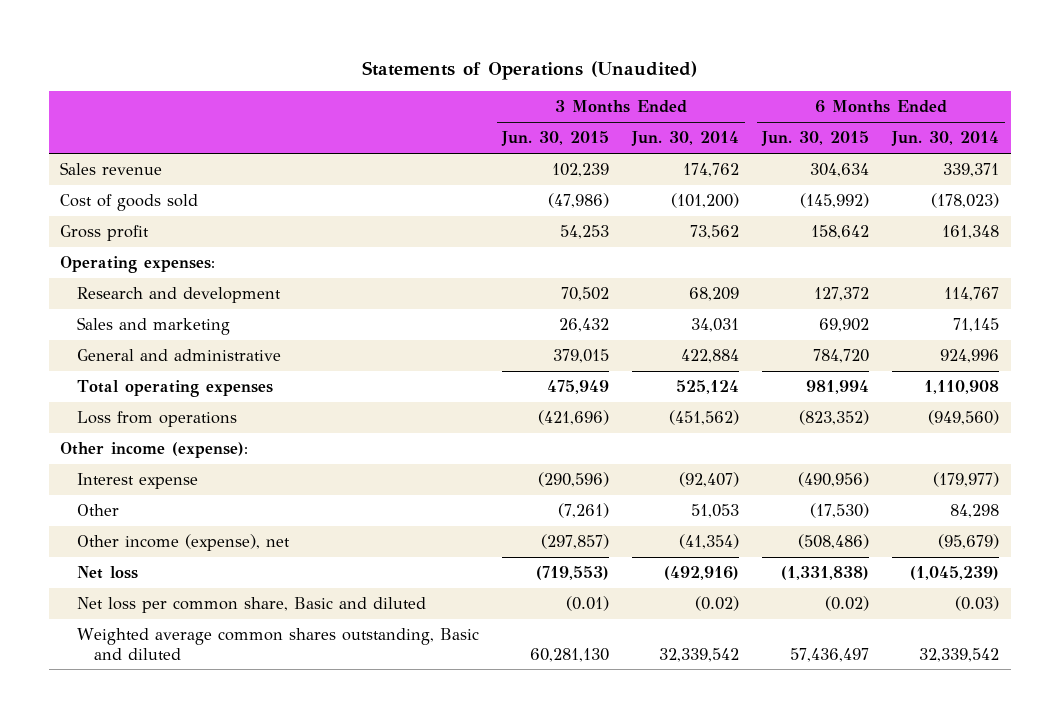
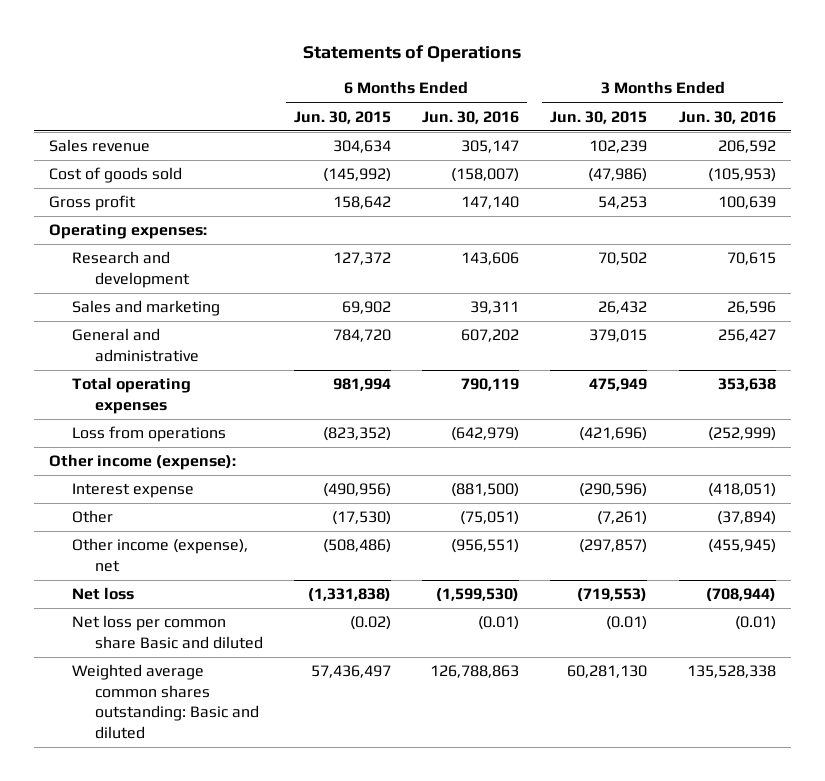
[361,60,697,80] Statements of Operations (Unaudited) -> [303,45,522,63] Statements of Operations
[631,131,740,147] Jun. 30, 2014 -> none
[891,131,1000,147] Jun. 30, 2014 -> none
none -> [422,110,520,124] Jun. 30, 2016
none -> [678,110,776,124] Jun. 30, 2016
[77,597,427,614] Net loss per common share, Basic and diluted -> [71,615,263,649] Net loss per common share Basic and diluted
[77,628,480,660] Weighted average common shares outstanding, Basic and diluted -> [71,664,259,739] Weighted average common shares outstanding: Basic and diluted

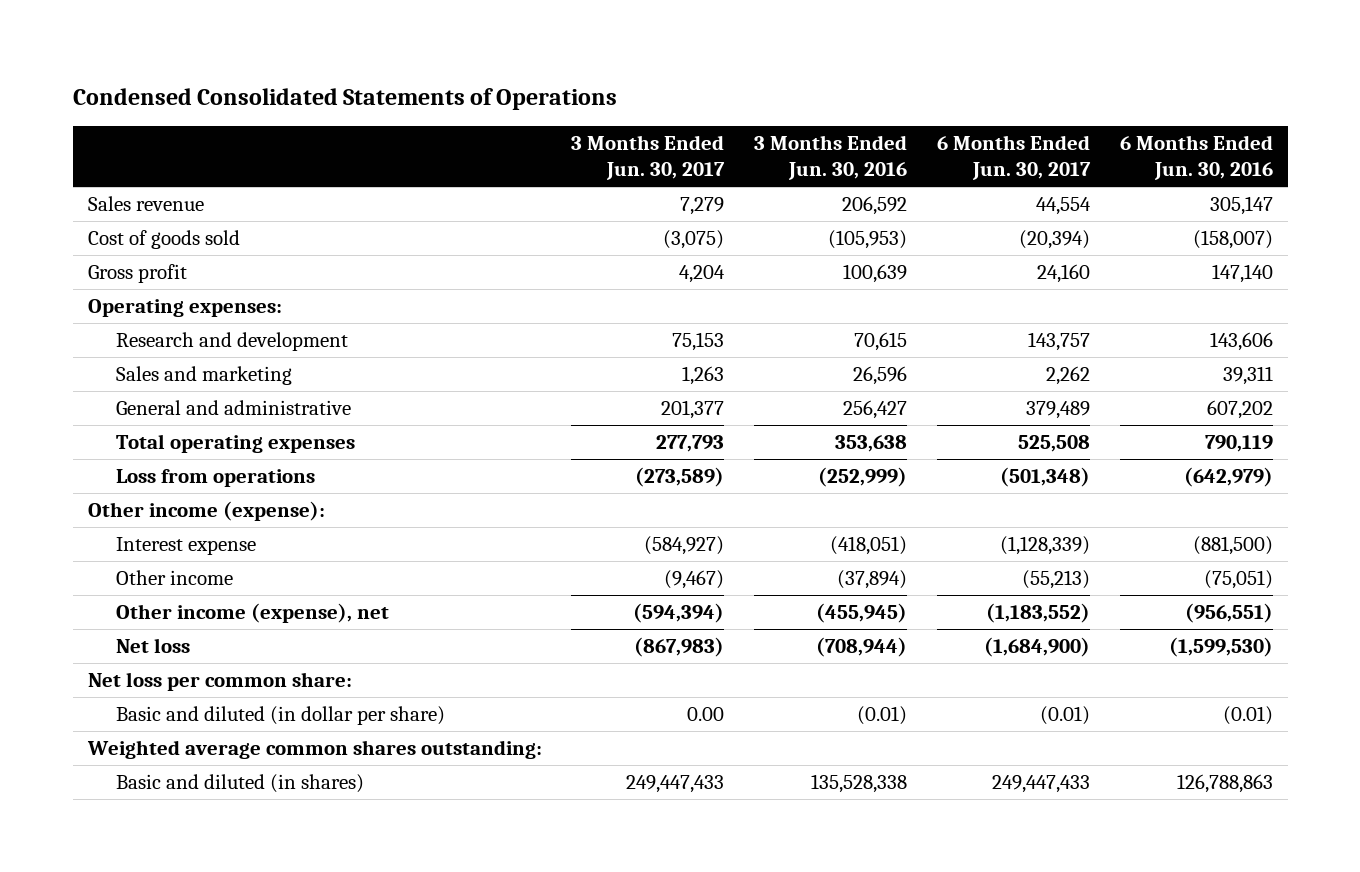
[303,45,522,63] Statements of Operations -> [72,88,617,111] Condensed Consolidated Statements of Operations
[293,110,391,124] Jun. 30, 2015 -> none
[550,110,648,124] Jun. 30, 2015 -> none
none -> [571,134,726,181] 3 Months Ended Jun. 30, 2017
none -> [936,134,1091,181] 6 Months Ended Jun. 30, 2017
[71,510,113,524] Other -> [116,569,234,585] Other income
none -> [87,671,352,691] Net loss per common share:
[71,615,263,649] Net loss per common share Basic and diluted -> [116,705,446,725] Basic and diluted (in dollar per share)
none -> [86,739,542,759] Weighted average common shares outstanding:
[71,664,259,739] Weighted average common shares outstanding: Basic and diluted -> [116,773,365,793] Basic and diluted (in shares)

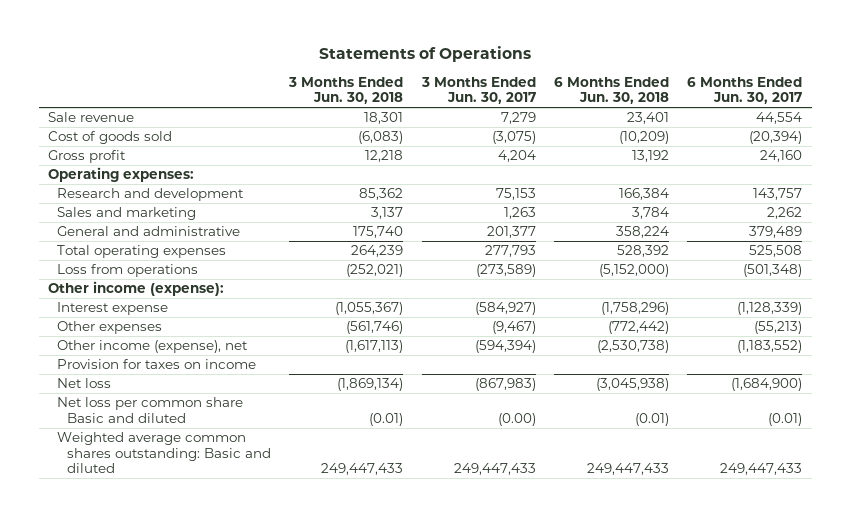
[72,88,617,111] Condensed Consolidated Statements of Operations -> [319,46,532,63] Statements of Operations
[754,134,908,181] 3 Months Ended Jun. 30, 2016 -> none
[1119,134,1273,181] 6 Months Ended Jun. 30, 2016 -> none
none -> [288,77,404,105] 3 Months Ended Jun. 30, 2018
none -> [553,77,669,105] 6 Months Ended Jun. 30, 2018
[87,195,204,211] Sales revenue -> [47,112,134,123] Sale revenue
[116,569,234,585] Other income -> [57,321,163,335] Other expenses
none -> [57,359,257,370] Provision for taxes on income
[87,671,352,691] Net loss per common share: -> none
[86,739,542,759] Weighted average common shares outstanding: -> none
[116,705,446,725] Basic and diluted (in dollar per share) -> [57,397,244,423] Net loss per common share Basic and diluted
[687,706,725,721] 0.00 -> [497,412,536,426] (0.00)
[116,773,365,793] Basic and diluted (in shares) -> [57,432,271,474] Weighted average common shares outstanding: Basic and diluted

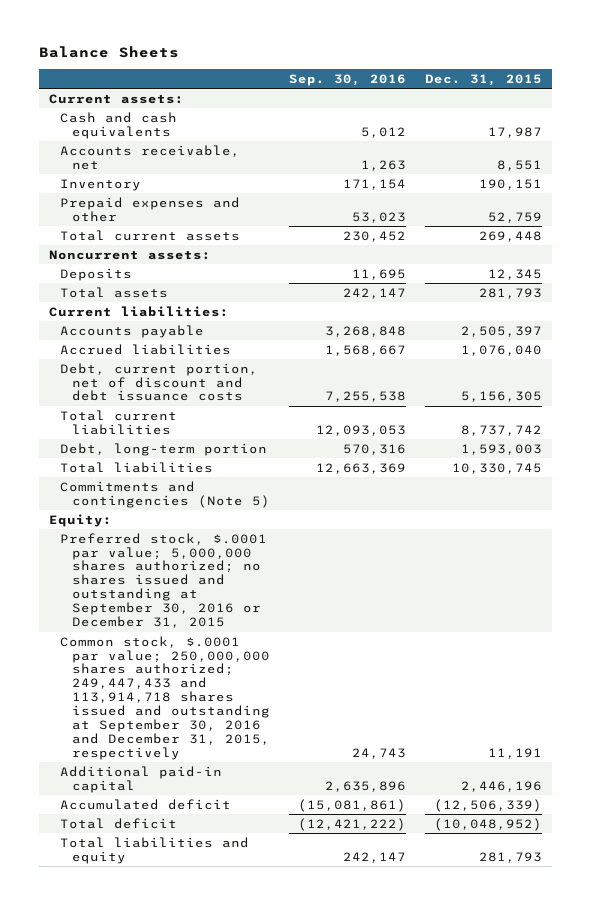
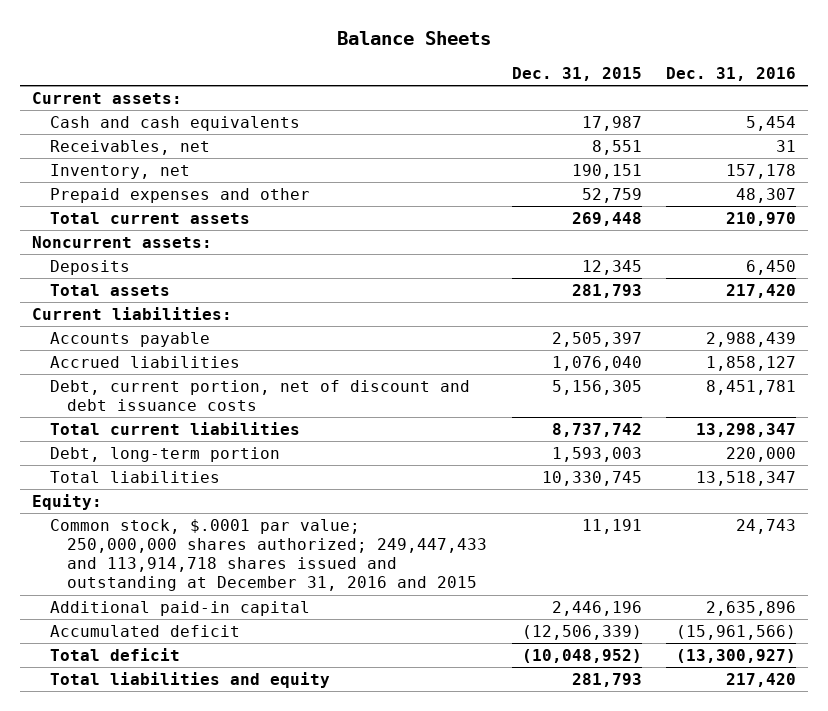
[289,73,407,86] Sep. 30, 2016 -> none
none -> [665,66,796,81] Dec. 31, 2016
[60,144,241,170] Accounts receivable, net -> [49,139,210,155] Receivables, net
[60,178,142,191] Inventory -> [49,163,190,179] Inventory, net
[60,480,270,508] Commitments and contingencies (Note 5) -> none
[60,532,268,629] Preferred stock, $.0001 par value; 5,000,000 shares authorized; no shares issued and outstanding at September 30, 2016 or December 31, 2015 -> none
[60,635,270,760] Common stock, $.0001 par value; 250,000,000 shares authorized; 249,447,433 and 113,914,718 shares issued and outstanding at September 30, 2016 and December 31, 2015, respectively -> [49,518,488,592] Common stock, $.0001 par value; 250,000,000 shares authorized; 249,447,433 and 113,914,718 shares issued and outstanding at December 31, 2016 and 2015

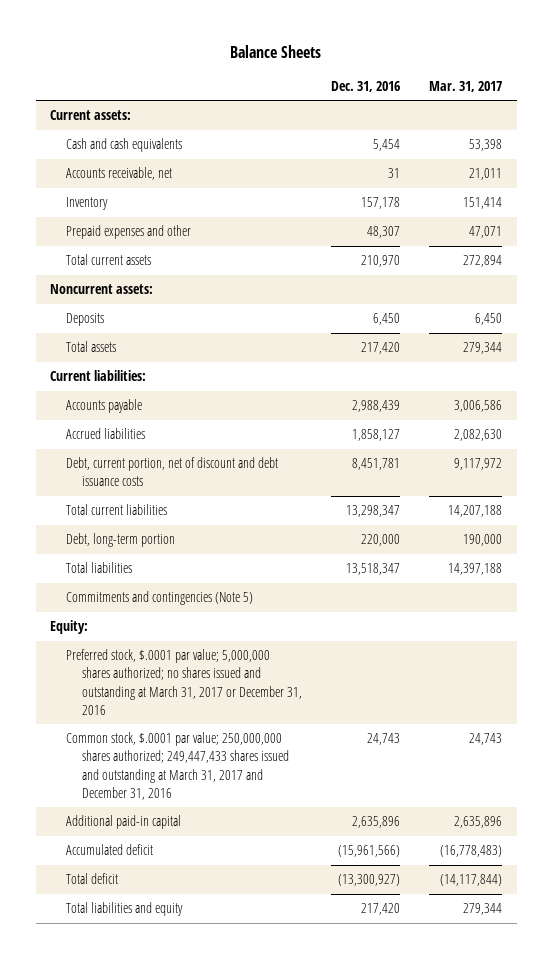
[511,66,642,81] Dec. 31, 2015 -> none
none -> [429,81,503,93] Mar. 31, 2017
[49,139,210,155] Receivables, net -> [66,167,173,181] Accounts receivable, net
[49,163,190,179] Inventory, net -> [66,197,109,211] Inventory
none -> [66,591,254,606] Commitments and contingencies (Note 5)
none -> [66,649,303,715] Preferred stock, $.0001 par value; 5,000,000 shares authorized; no shares issued and outstanding at March 31, 2017 or December 31, 2016
[49,518,488,592] Common stock, $.0001 par value; 250,000,000 shares authorized; 249,447,433 and 113,914,718 shares issued and outstanding at December 31, 2016 and 2015 -> [66,732,290,800] Common stock, $.0001 par value; 250,000,000 shares authorized; 249,447,433 shares issued and outstanding at March 31, 2017 and December 31, 2016

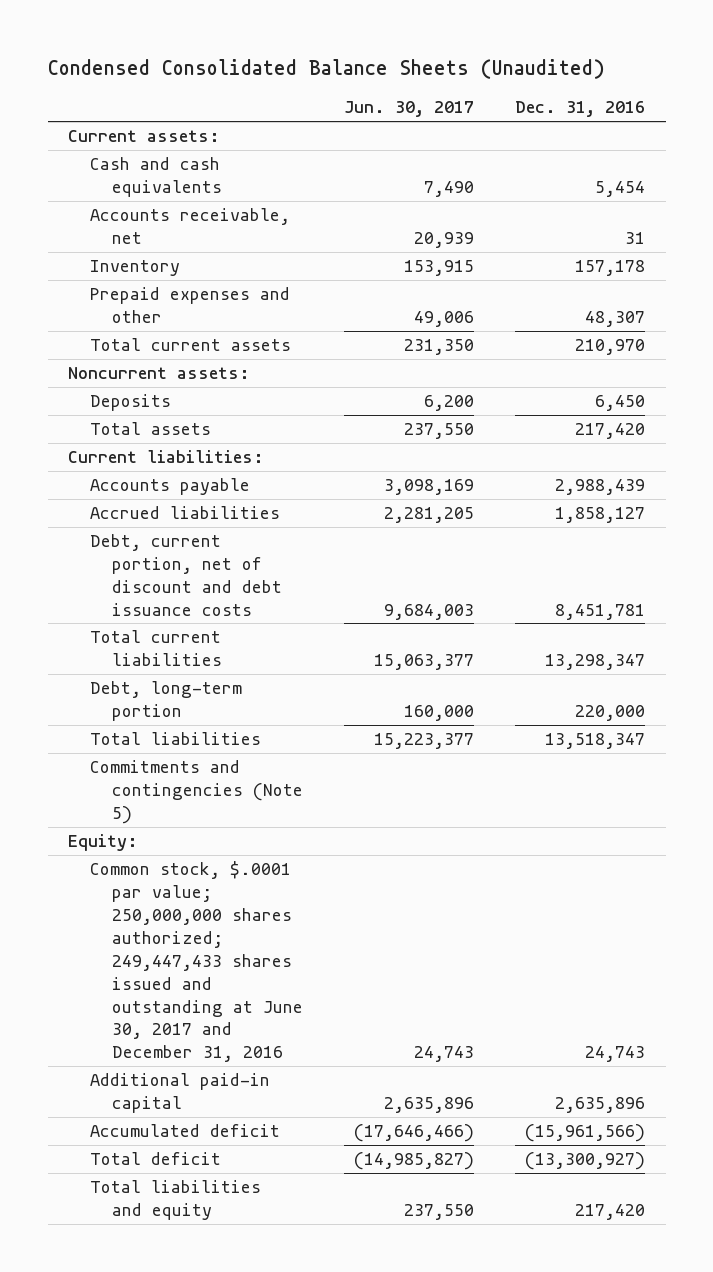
[230,44,322,58] Balance Sheets -> [47,59,605,80] Condensed Consolidated Balance Sheets (Unaudited)
[429,81,503,93] Mar. 31, 2017 -> none
none -> [344,101,475,118] Jun. 30, 2017
[66,649,303,715] Preferred stock, $.0001 par value; 5,000,000 shares authorized; no shares issued and outstanding at March 31, 2017 or December 31, 2016 -> none
[66,732,290,800] Common stock, $.0001 par value; 250,000,000 shares authorized; 249,447,433 shares issued and outstanding at March 31, 2017 and December 31, 2016 -> [90,861,304,1063] Common stock, $.0001 par value; 250,000,000 shares authorized; 249,447,433 shares issued and outstanding at June 30, 2017 and December 31, 2016

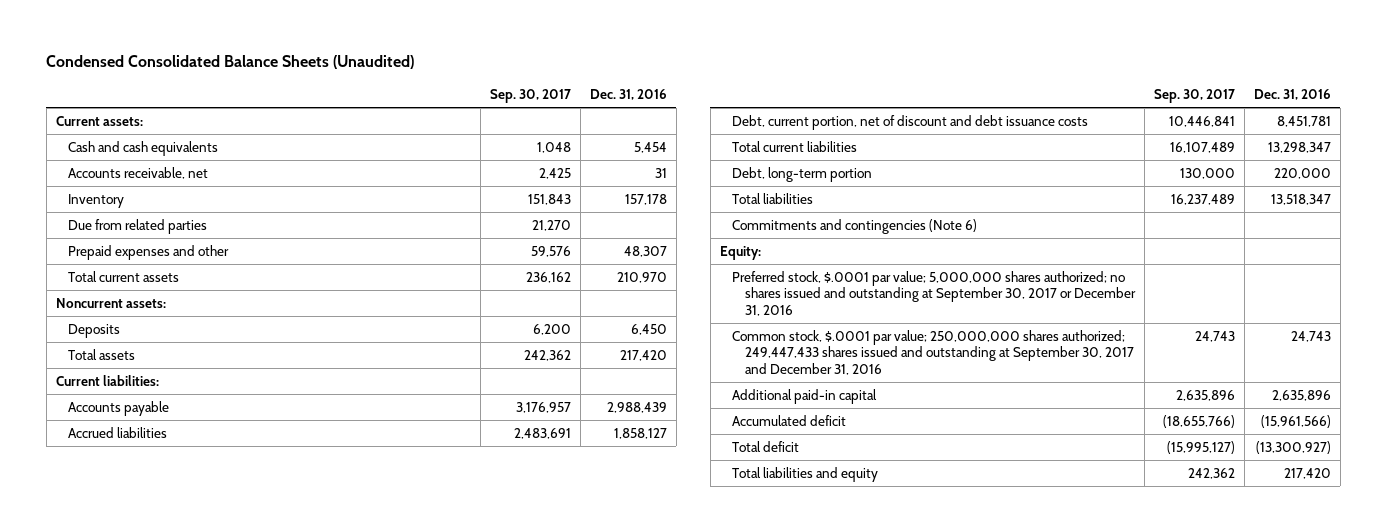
[344,101,475,118] Jun. 30, 2017 -> none
none -> [489,89,571,104] Sep. 30, 2017
none -> [68,218,208,234] Due from related parties
[90,760,304,824] Commitments and contingencies (Note 5) -> [732,218,978,234] Commitments and contingencies (Note 6)
none -> [732,270,1136,316] Preferred stock, $.0001 par value; 5,000,000 shares authorized; no shares issued and outstanding at September 30, 2017 or December 31, 2016
[90,861,304,1063] Common stock, $.0001 par value; 250,000,000 shares authorized; 249,447,433 shares issued and outstanding at June 30, 2017 and December 31, 2016 -> [732,329,1134,375] Common stock, $.0001 par value; 250,000,000 shares authorized; 249,447,433 shares issued and outstanding at September 30, 2017 and December 31, 2016

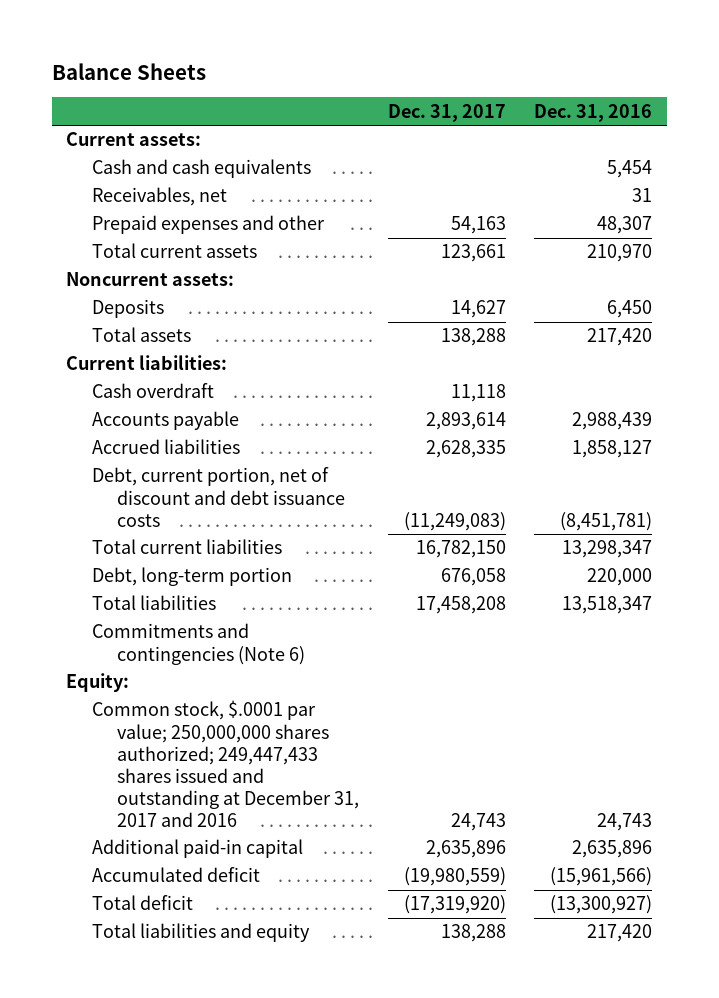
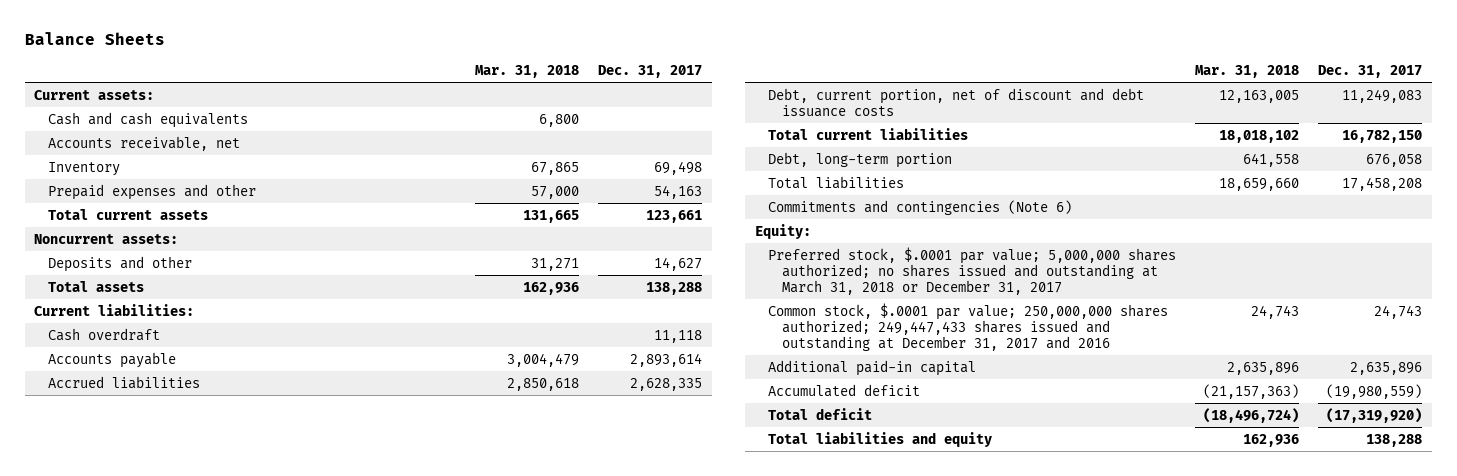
[534,103,653,122] Dec. 31, 2016 -> none
none -> [474,65,579,79] Mar. 31, 2018
[91,187,227,207] Receivables, net -> [47,135,240,151] Accounts receivable, net
none -> [47,161,120,176] Inventory
[91,299,164,319] Deposits -> [47,255,192,272] Deposits and other
[403,511,506,531] (11,249,083) -> [1342,88,1423,103] 11,249,083
none -> [768,246,1177,295] Preferred stock, $.0001 par value; 5,000,000 shares authorized; no shares issued and outstanding at March 31, 2018 or December 31, 2017

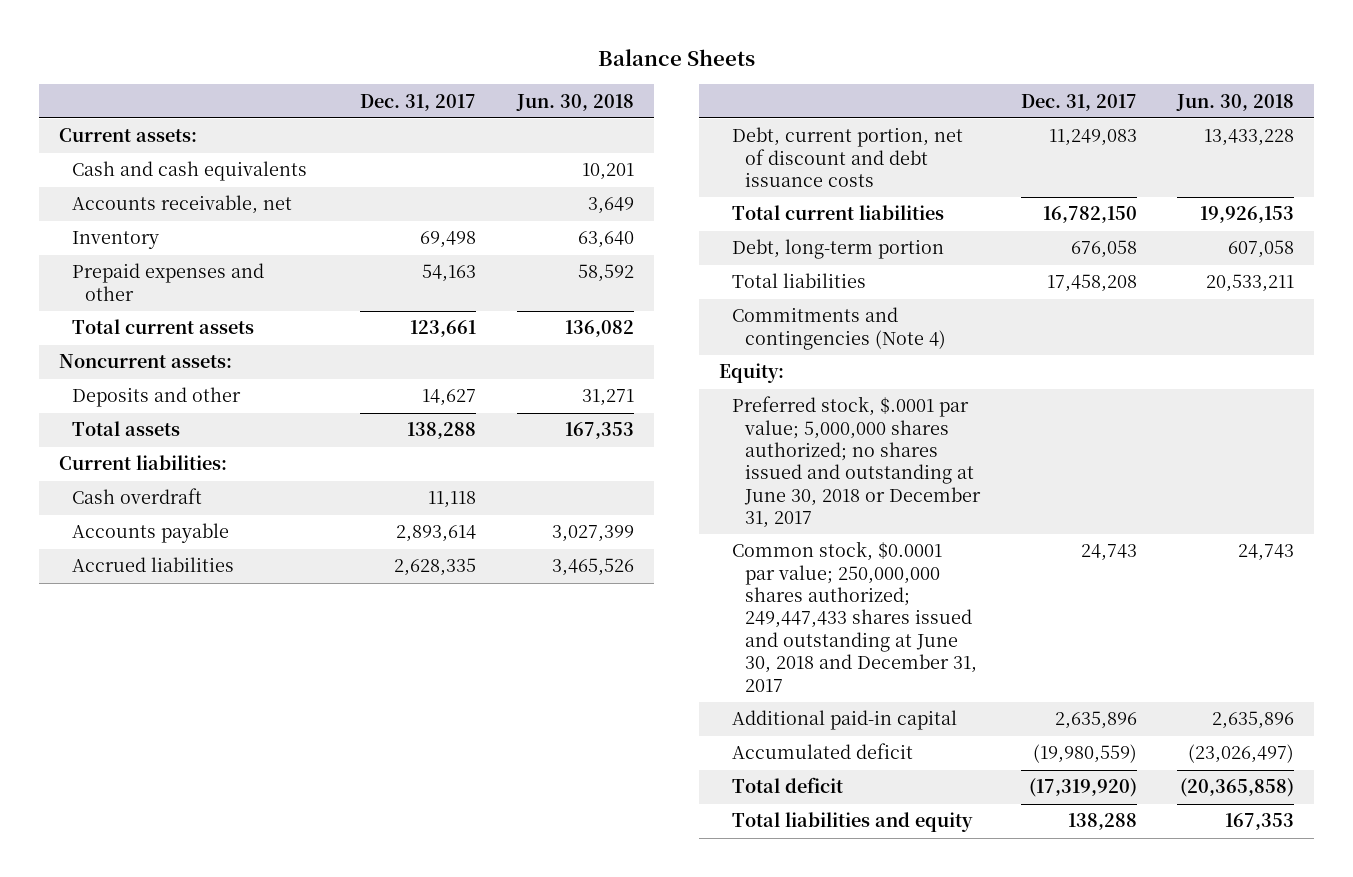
[474,65,579,79] Mar. 31, 2018 -> none
none -> [515,93,634,111] Jun. 30, 2018
[768,199,1073,215] Commitments and contingencies (Note 6) -> [732,307,947,350] Commitments and contingencies (Note 4)
[768,246,1177,295] Preferred stock, $.0001 par value; 5,000,000 shares authorized; no shares issued and outstanding at March 31, 2018 or December 31, 2017 -> [732,396,982,529] Preferred stock, $.0001 par value; 5,000,000 shares authorized; no shares issued and outstanding at June 30, 2018 or December 31, 2017
[768,302,1169,351] Common stock, $.0001 par value; 250,000,000 shares authorized; 249,447,433 shares issued and outstanding at December 31, 2017 and 2016 -> [732,541,978,692] Common stock, $0.0001 par value; 250,000,000 shares authorized; 249,447,433 shares issued and outstanding at June 30, 2018 and December 31, 2017

